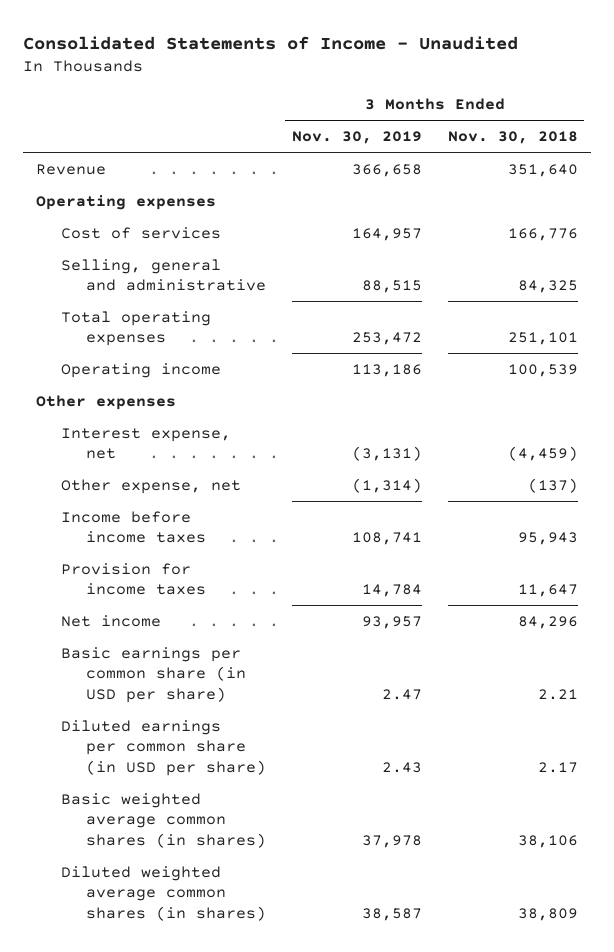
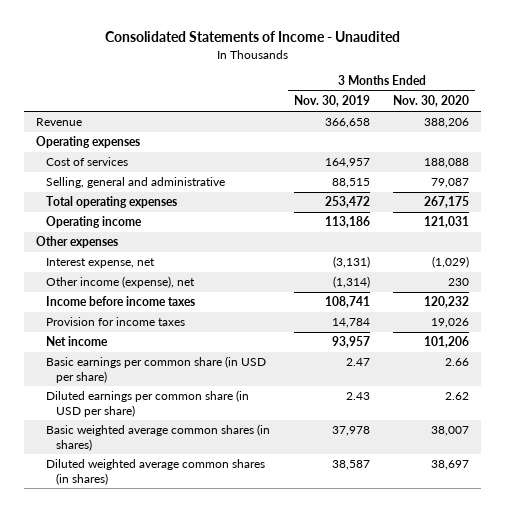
[447,130,578,144] Nov. 30, 2018 -> none
none -> [393,95,470,108] Nov. 30, 2020
[60,478,241,494] Other expense, net -> [45,276,195,289] Other income (expense), net

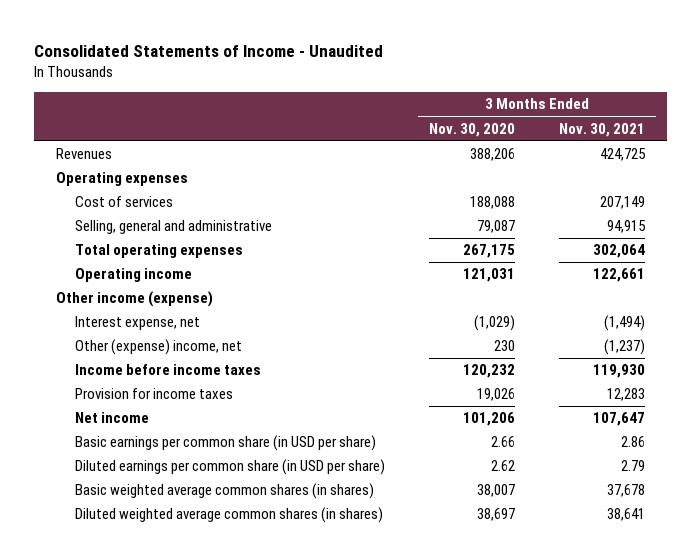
[293,95,370,108] Nov. 30, 2019 -> none
none -> [558,122,645,137] Nov. 30, 2021
[35,118,82,127] Revenue -> [55,148,112,160] Revenues
[35,236,118,249] Other expenses -> [55,291,213,308] Other income (expense)
[45,276,195,289] Other income (expense), net -> [74,339,242,356] Other (expense) income, net

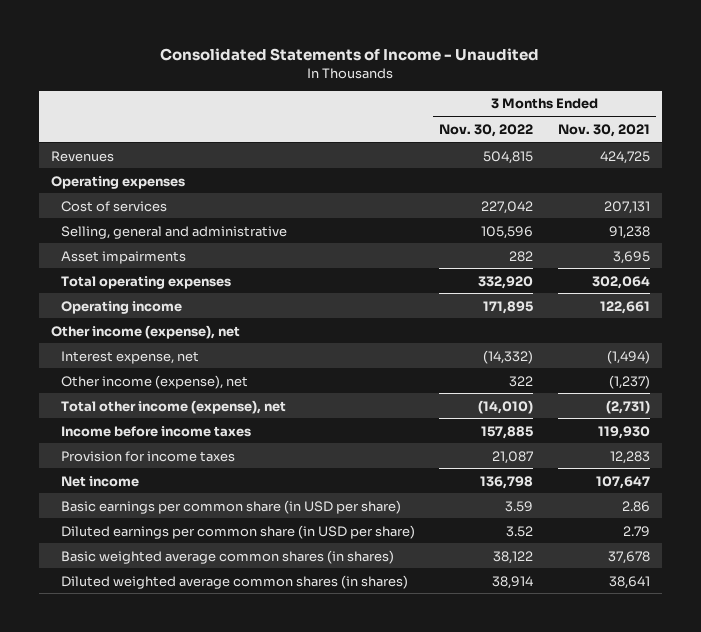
[428,122,515,137] Nov. 30, 2020 -> none
none -> [439,123,534,137] Nov. 30, 2022
[599,196,645,210] 207,149 -> [603,200,650,214] 207,131
[606,220,646,234] 94,915 -> [608,225,650,239] 91,238
none -> [61,250,187,264] Asset impairments
[55,291,213,308] Other income (expense) -> [51,324,241,339] Other income (expense), net
[74,339,242,356] Other (expense) income, net -> [61,374,249,389] Other income (expense), net
none -> [61,399,287,414] Total other income (expense), net

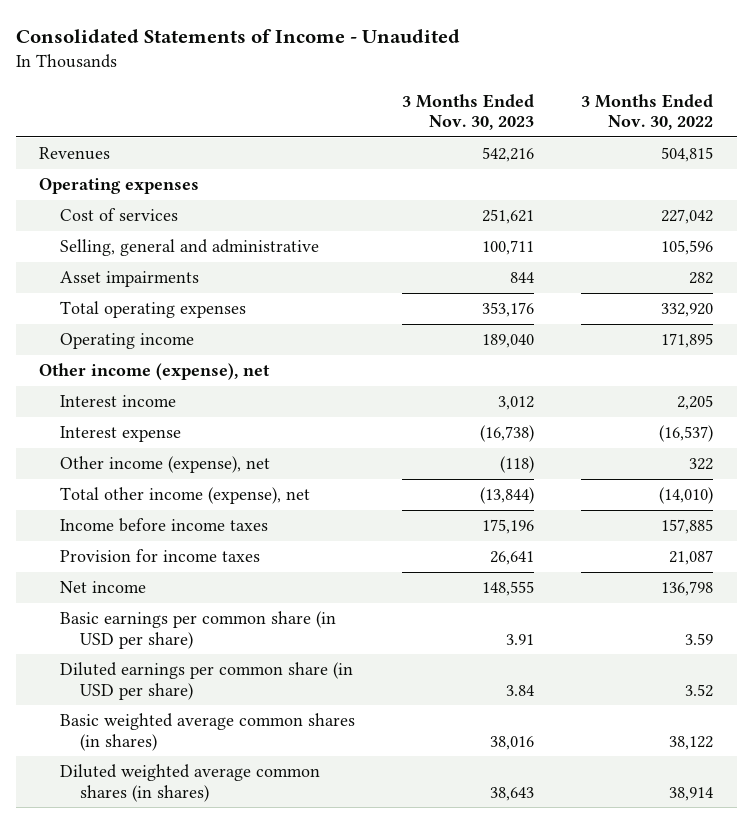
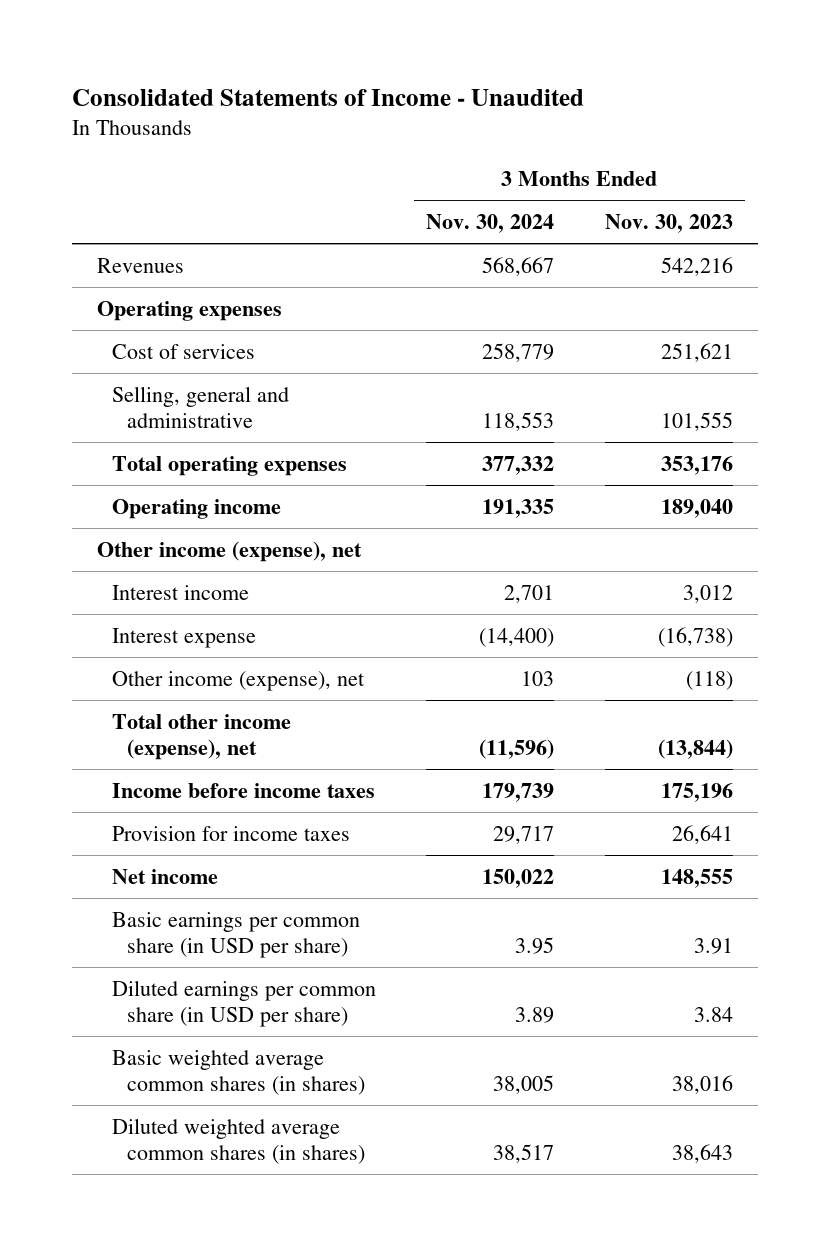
[581,93,714,131] 3 Months Ended Nov. 30, 2022 -> none
none -> [426,213,555,233] Nov. 30, 2024
[59,271,199,288] Asset impairments -> none
[482,240,535,256] 100,711 -> [660,411,733,431] 101,555

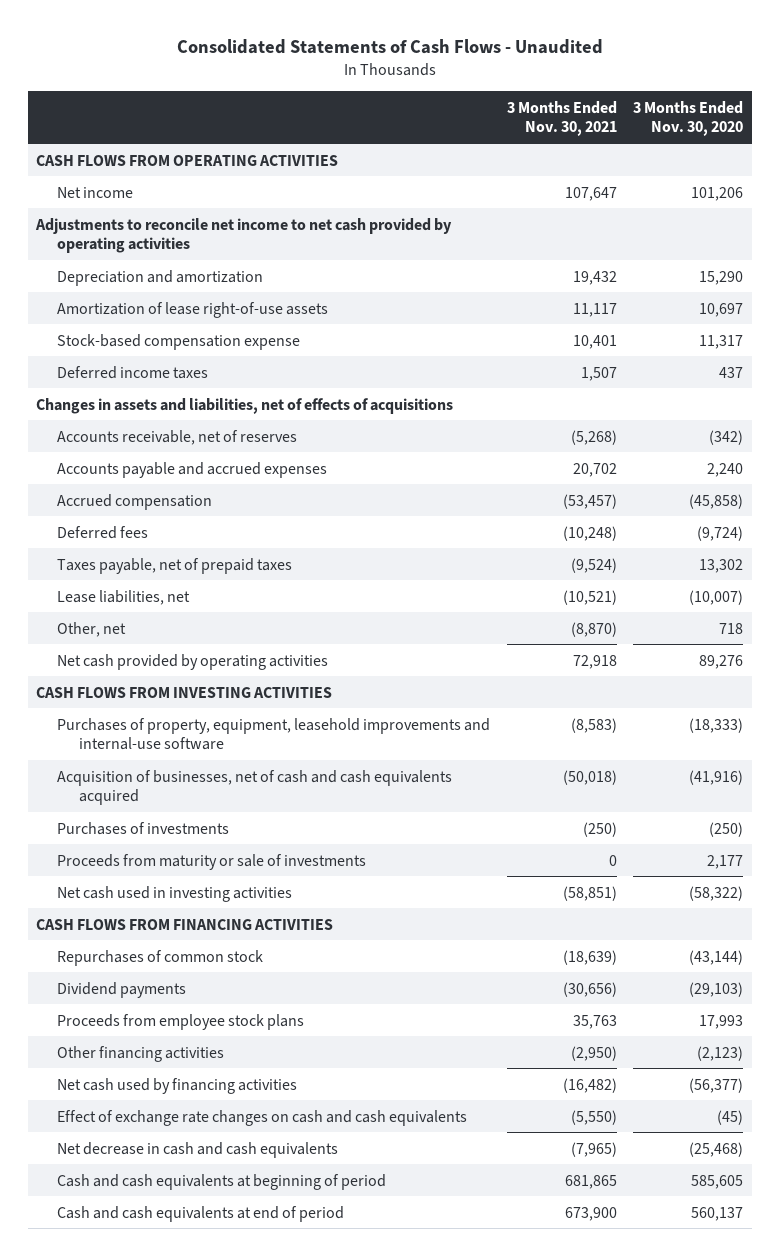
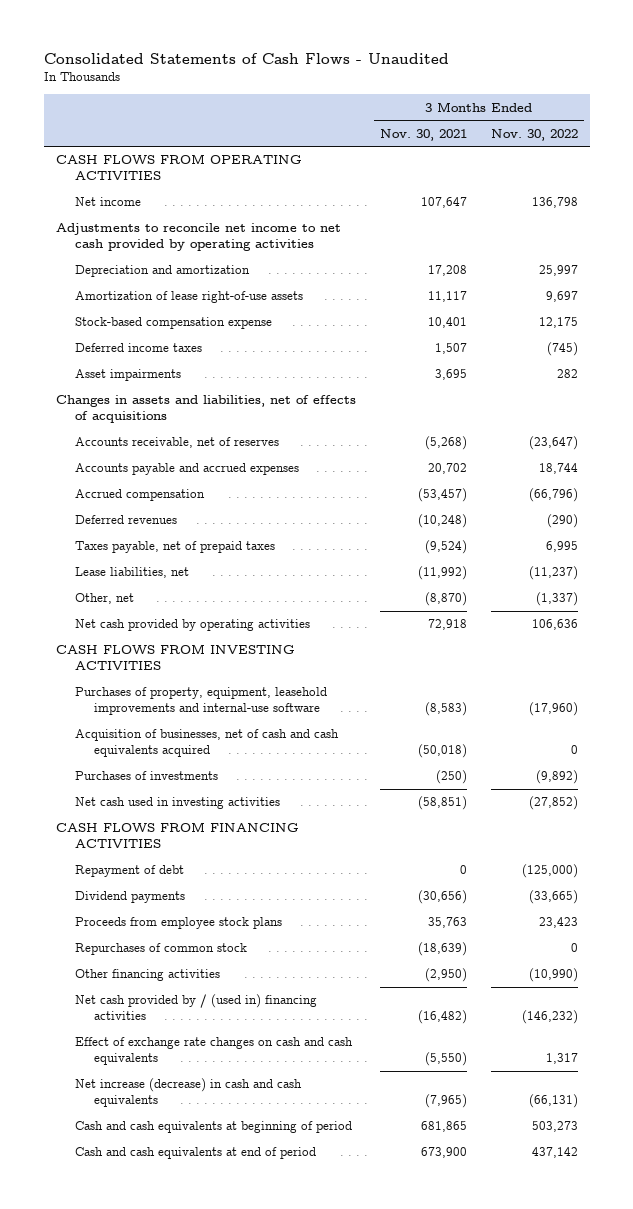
[633,100,744,137] 3 Months Ended Nov. 30, 2020 -> none
none -> [490,128,578,141] Nov. 30, 2022
[572,270,617,285] 19,432 -> [427,265,467,277] 17,208
none -> [74,369,181,382] Asset impairments
[57,525,149,539] Deferred fees -> [74,515,177,525] Deferred revenues
[562,589,617,605] (10,521) -> [417,566,467,581] (11,992)
[57,853,367,870] Proceeds from maturity or sale of investments -> none
none -> [74,865,184,878] Repayment of debt
[57,949,264,966] Repurchases of common stock -> [74,943,247,956] Repurchases of common stock
[57,1077,298,1094] Net cash used by financing activities -> [74,994,317,1021] Net cash provided by / (used in) financing activities
[57,1141,339,1158] Net decrease in cash and cash equivalents -> [74,1078,302,1108] Net increase (decrease) in cash and cash equivalents

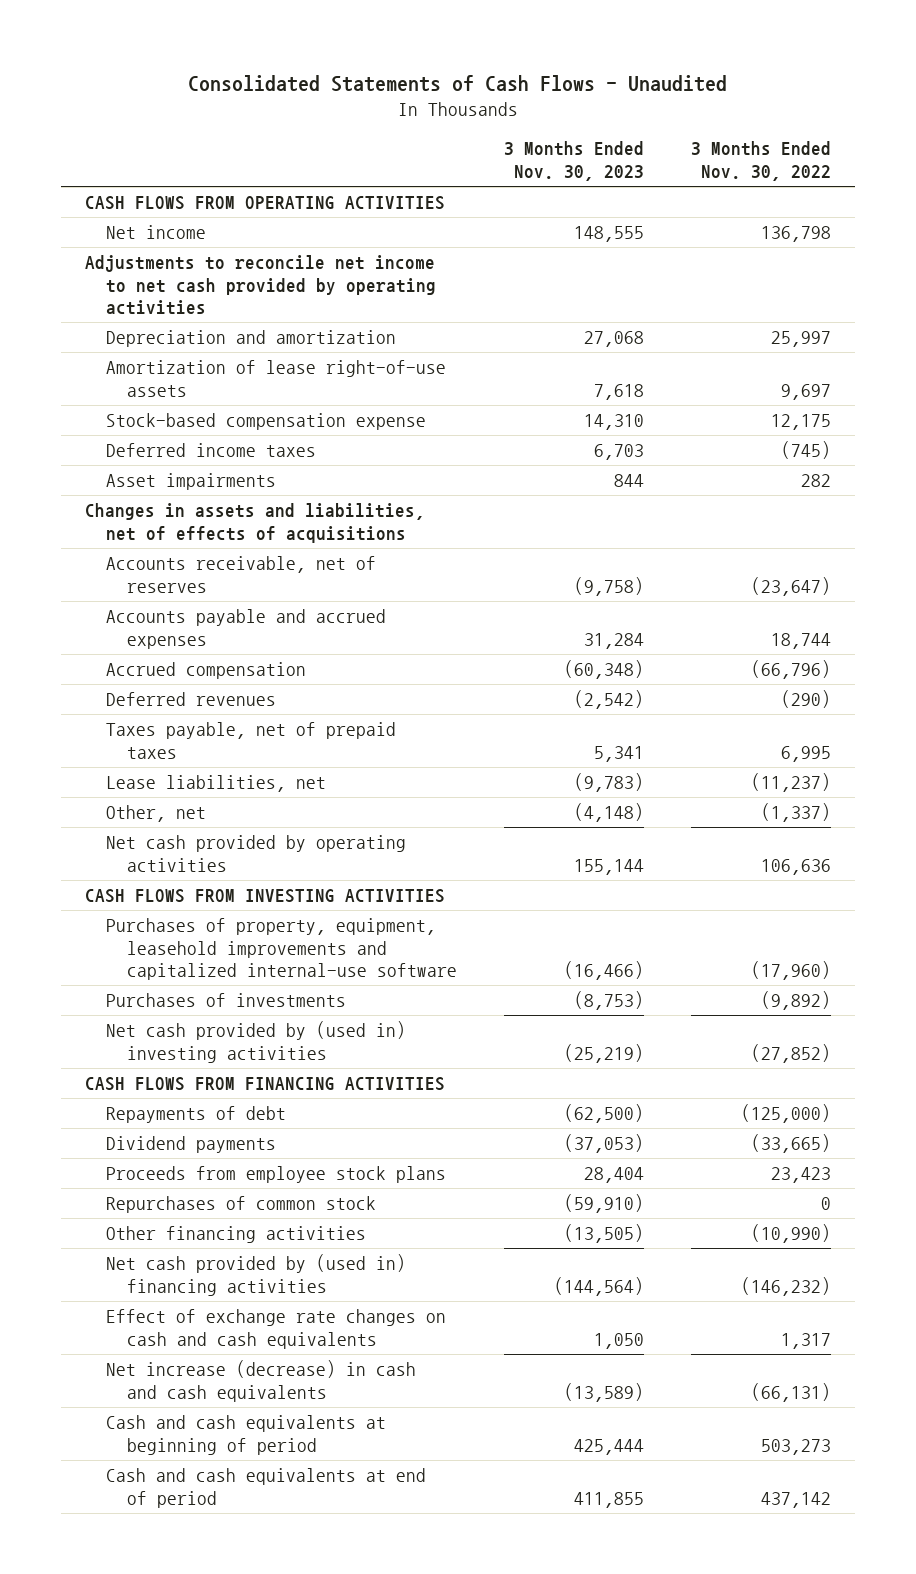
[379,128,467,141] Nov. 30, 2021 -> none
none -> [503,141,644,181] 3 Months Ended Nov. 30, 2023
[74,729,339,758] Acquisition of businesses, net of cash and cash equivalents acquired -> none
[74,687,327,716] Purchases of property, equipment, leasehold improvements and internal-use software -> [105,918,457,981] Purchases of property, equipment, leasehold improvements and capitalized internal-use software
[74,797,280,810] Net cash used in investing activities -> [105,1021,406,1063] Net cash provided by (used in) investing activities
[74,865,184,878] Repayment of debt -> [105,1106,286,1124] Repayments of debt
[74,994,317,1021] Net cash provided by / (used in) financing activities -> [105,1254,406,1296] Net cash provided by (used in) financing activities

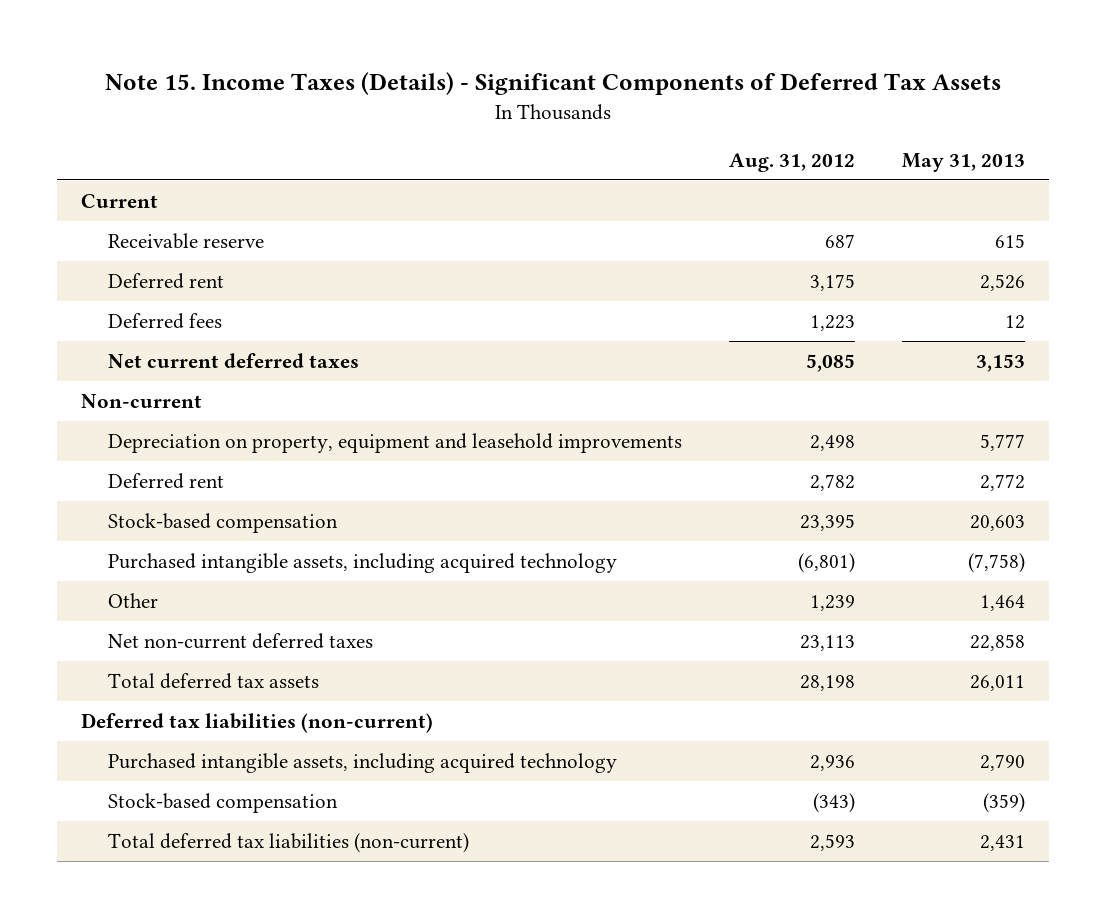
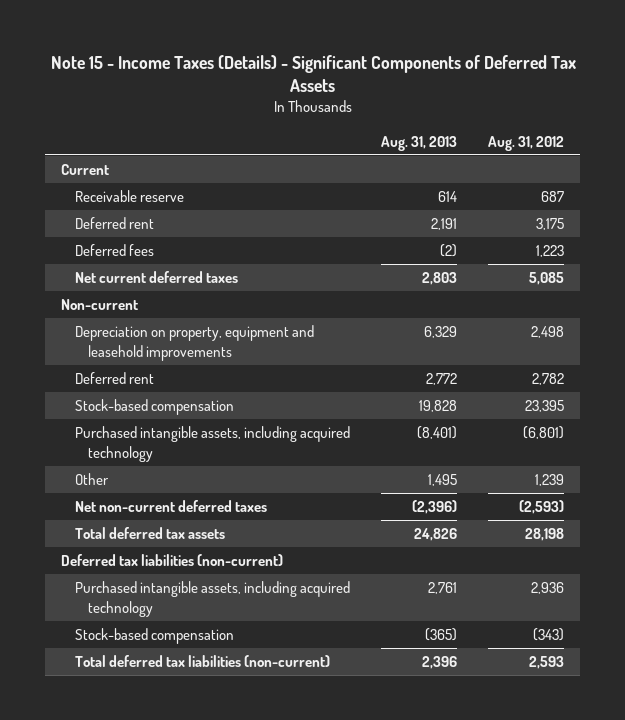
[105,72,1002,96] Note 15. Income Taxes (Details) - Significant Components of Deferred Tax Assets -> [50,54,576,93] Note 15 - Income Taxes (Details) - Significant Components of Deferred Tax Assets
[902,152,1026,172] May 31, 2013 -> none
none -> [381,135,458,151] Aug. 31, 2013
[799,634,855,651] 23,113 -> [519,500,565,515] (2,593)

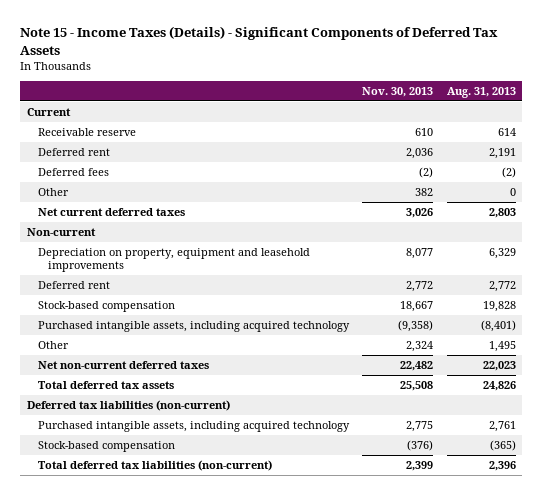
[488,135,565,151] Aug. 31, 2012 -> none
none -> [362,87,434,98] Nov. 30, 2013
none -> [37,187,69,196] Other
[412,500,458,515] (2,396) -> [482,360,516,371] 22,023

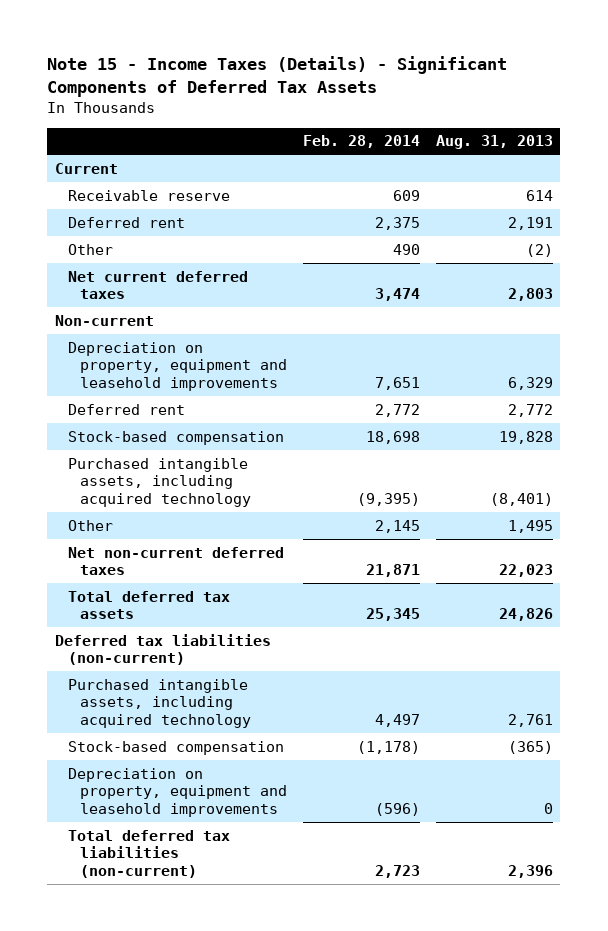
[362,87,434,98] Nov. 30, 2013 -> none
none -> [302,135,420,149] Feb. 28, 2014
[37,167,109,176] Deferred fees -> none
[509,187,516,196] 0 -> [525,243,553,257] (2)
none -> [67,767,288,817] Depreciation on property, equipment and leasehold improvements

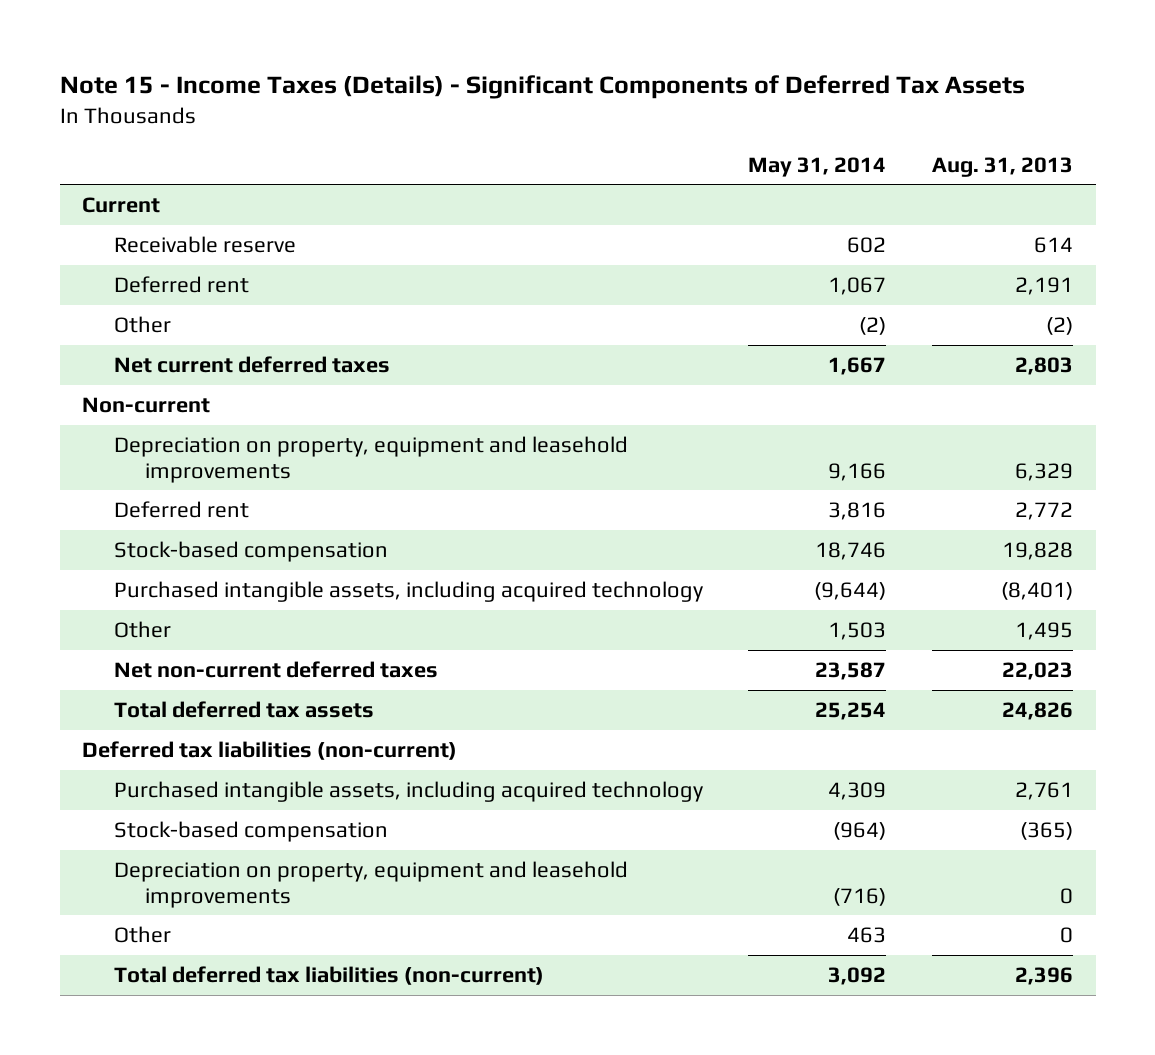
[302,135,420,149] Feb. 28, 2014 -> none
none -> [748,156,887,177] May 31, 2014
none -> [113,925,171,943] Other

